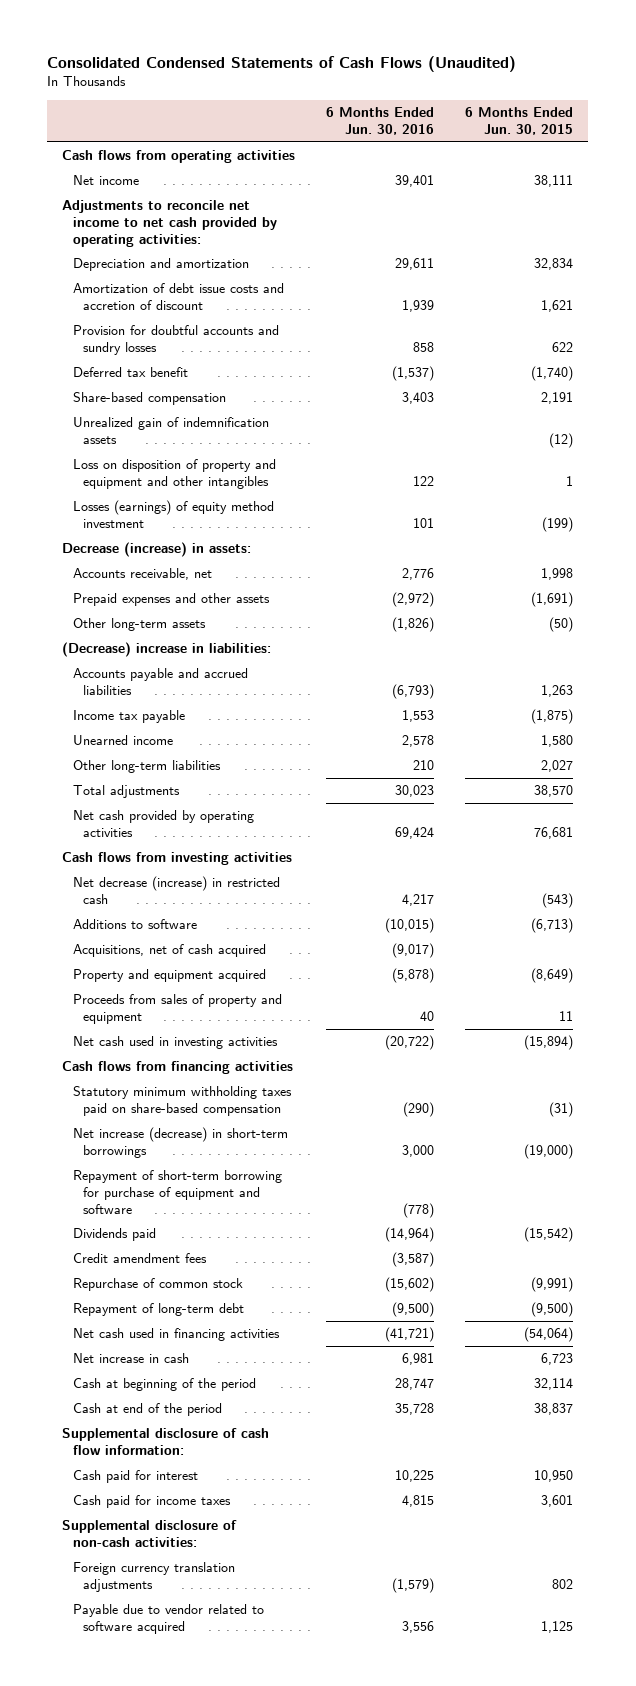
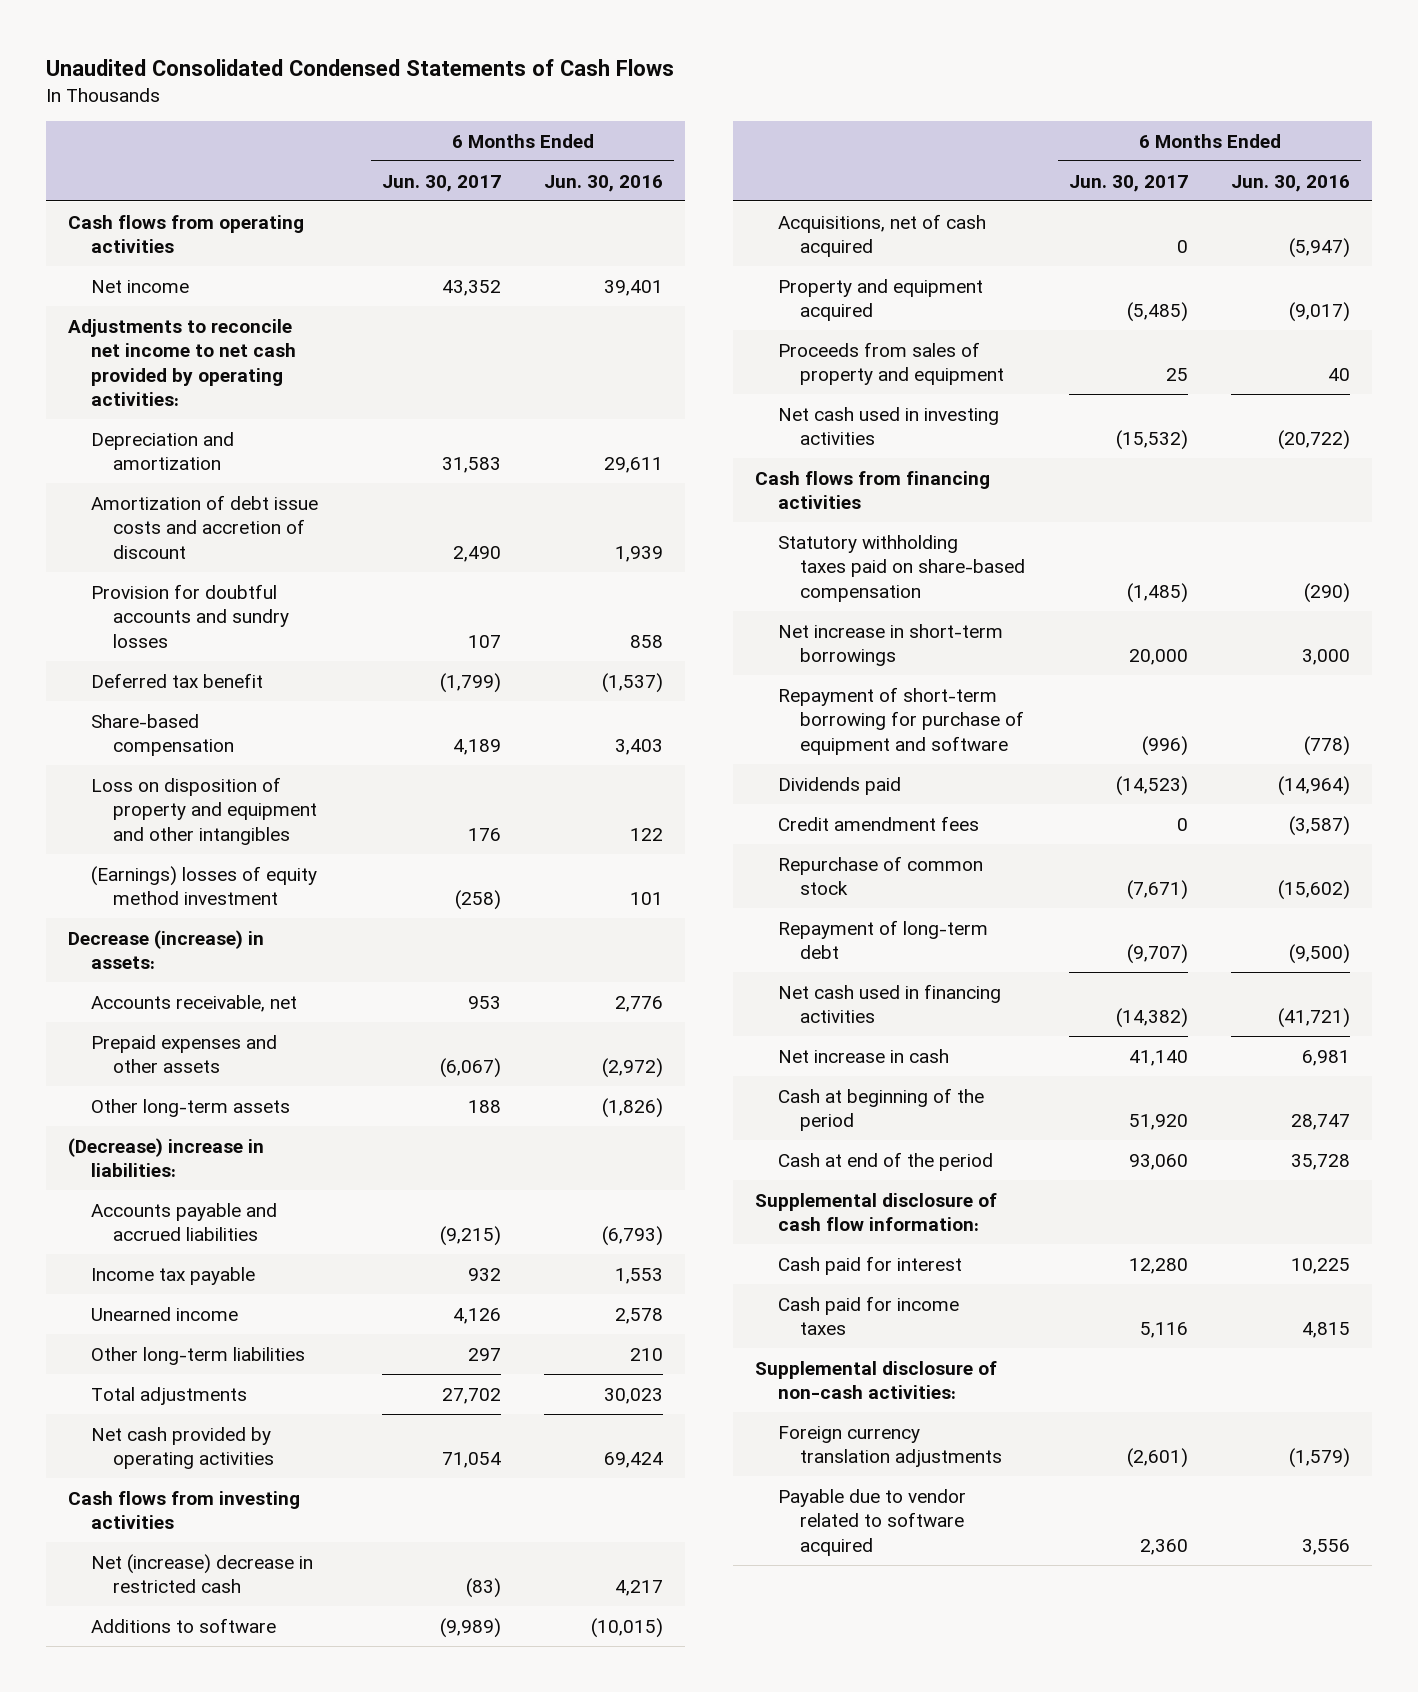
[47,56,517,73] Consolidated Condensed Statements of Cash Flows (Unaudited) -> [46,58,675,76] Unaudited Consolidated Condensed Statements of Cash Flows
[465,107,574,135] 6 Months Ended Jun. 30, 2015 -> none
none -> [381,174,501,192] Jun. 30, 2017
[72,417,269,444] Unrealized gain of indemnification assets -> none
[72,500,274,528] Losses (earnings) of equity method investment -> [90,865,317,906] (Earnings) losses of equity method investment
[72,876,280,904] Net decrease (increase) in restricted cash -> [90,1553,313,1594] Net (increase) decrease in restricted cash
[392,943,435,959] (9,017) -> [1289,238,1351,259] (5,947)
[392,968,435,984] (5,878) -> [1289,302,1351,323] (9,017)
[72,1086,292,1116] Statutory minimum withholding taxes paid on share-based compensation -> [777,534,1026,602] Statutory withholding taxes paid on share-based compensation
[72,1127,288,1158] Net increase (decrease) in short-term borrowings -> [777,623,1003,667] Net increase in short-term borrowings

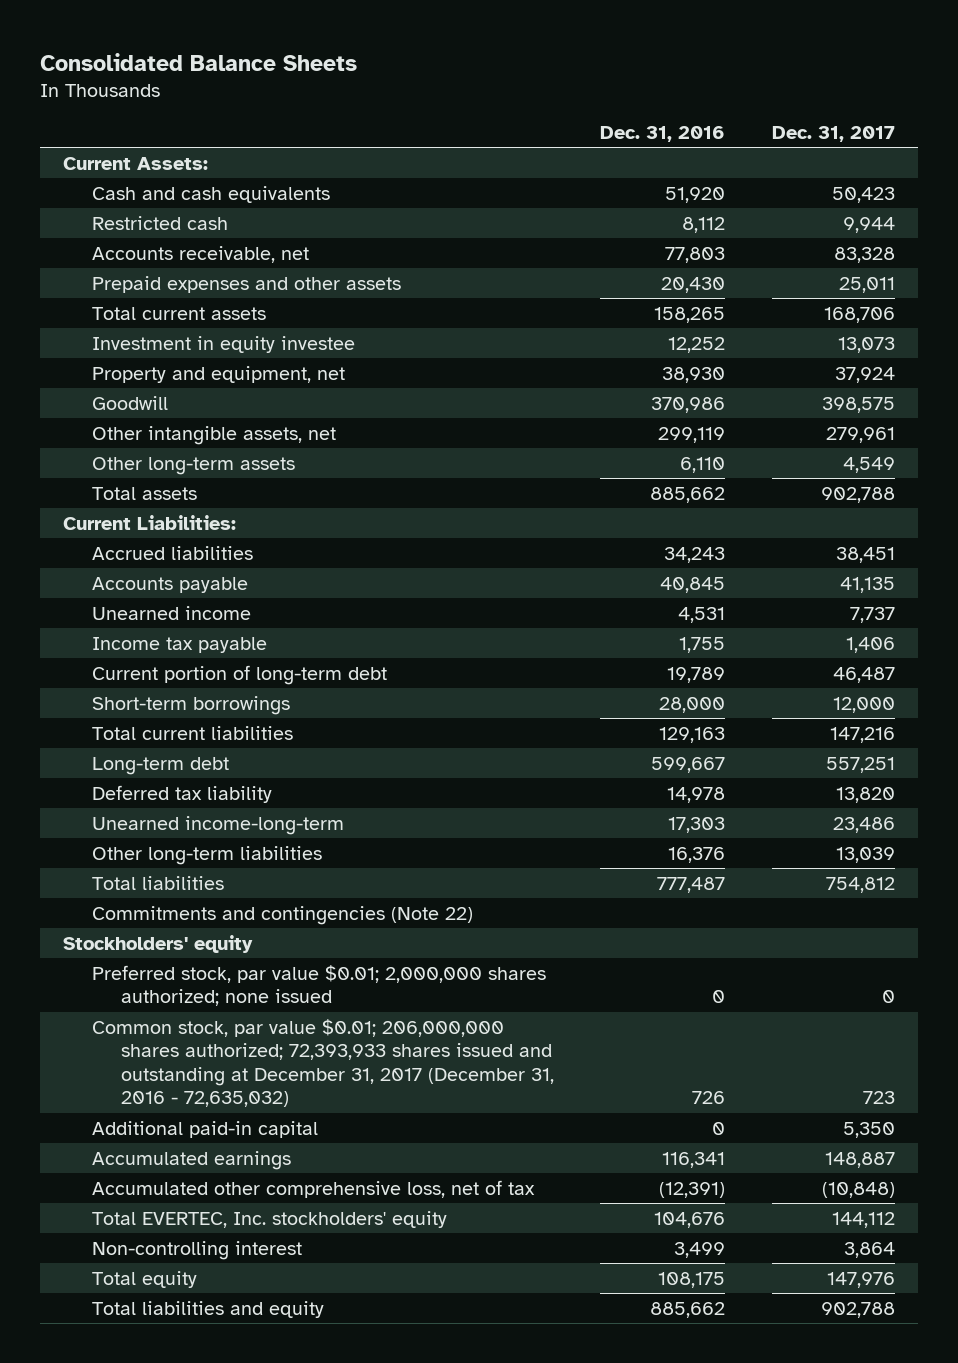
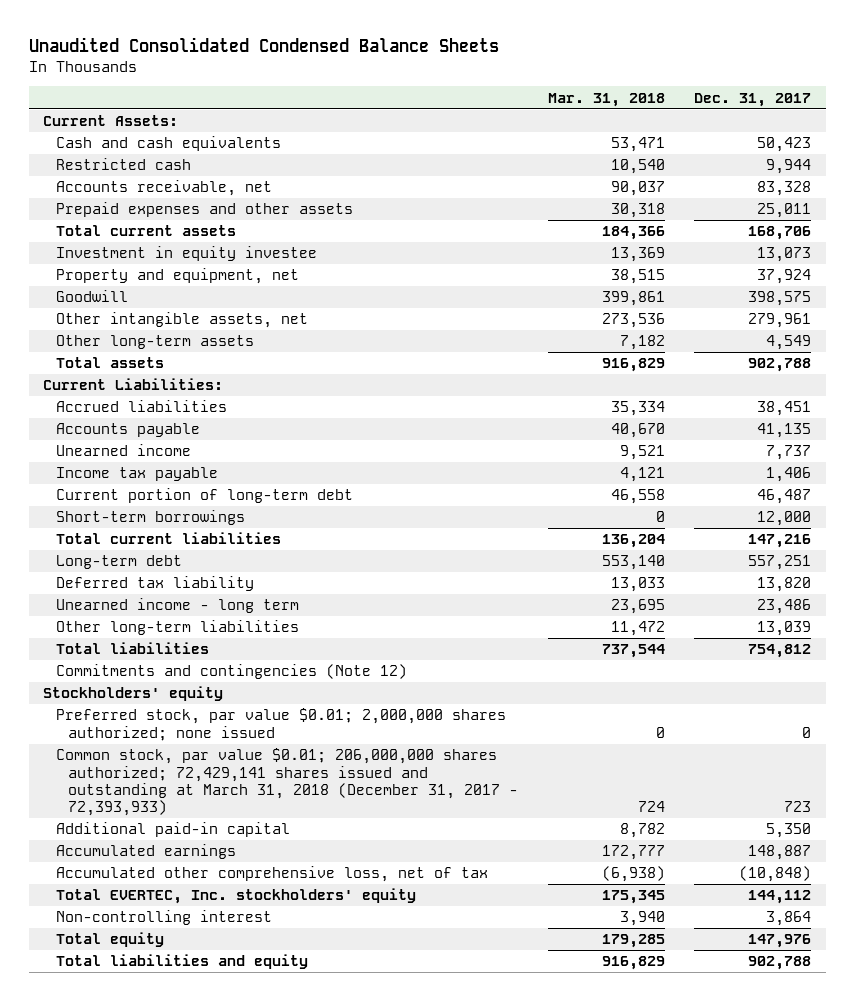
[40,52,358,71] Consolidated Balance Sheets -> [28,36,499,52] Unaudited Consolidated Condensed Balance Sheets
[600,125,726,142] Dec. 31, 2016 -> none
none -> [547,92,665,107] Mar. 31, 2018
[92,815,345,835] Unearned income-long-term -> [55,598,299,614] Unearned income - long term
[92,905,474,925] Commitments and contingencies (Note 22) -> [55,664,407,680] Commitments and contingencies (Note 12)
[92,1018,555,1108] Common stock, par value $0.01; 206,000,000 shares authorized; 72,393,933 shares issued and outstanding at December 31, 2017 (December 31, 2016 - 72,635,032) -> [55,748,519,817] Common stock, par value $0.01; 206,000,000 shares authorized; 72,429,141 shares issued and outstanding at March 31, 2018 (December 31, 2017 - 72,393,933)

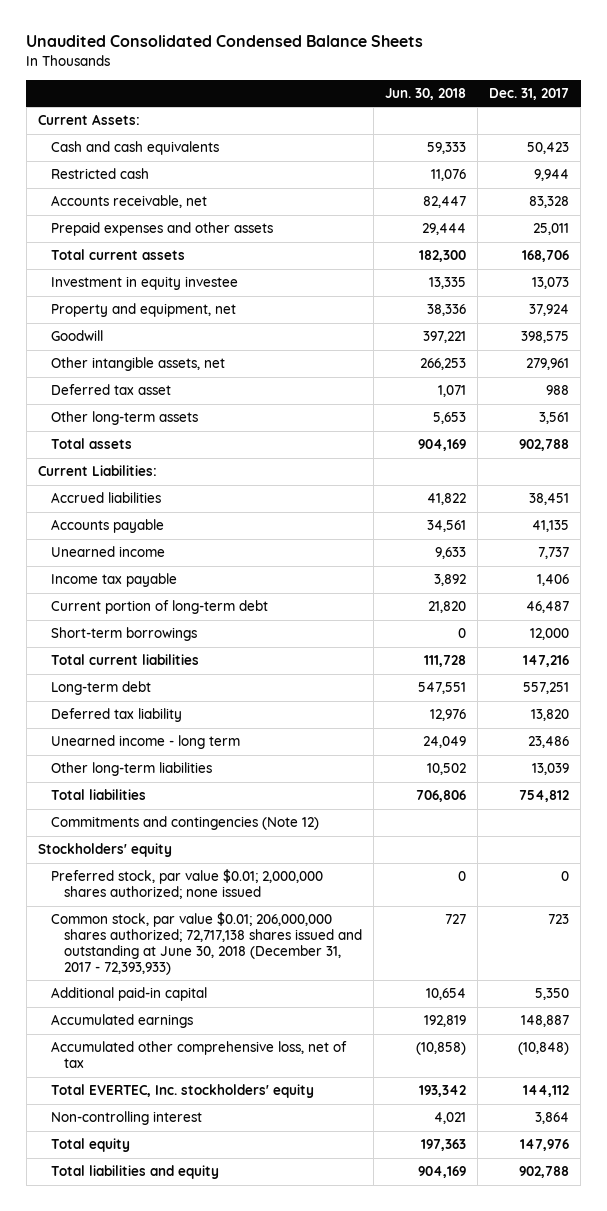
[547,92,665,107] Mar. 31, 2018 -> none
none -> [384,87,466,100] Jun. 30, 2018
none -> [50,384,171,396] Deferred tax asset
[766,335,812,351] 4,549 -> [539,412,570,425] 3,561
[55,748,519,817] Common stock, par value $0.01; 206,000,000 shares authorized; 72,429,141 shares issued and outstanding at March 31, 2018 (December 31, 2017 - 72,393,933) -> [50,912,362,976] Common stock, par value $0.01; 206,000,000 shares authorized; 72,717,138 shares issued and outstanding at June 30, 2018 (December 31, 2017 - 72,393,933)

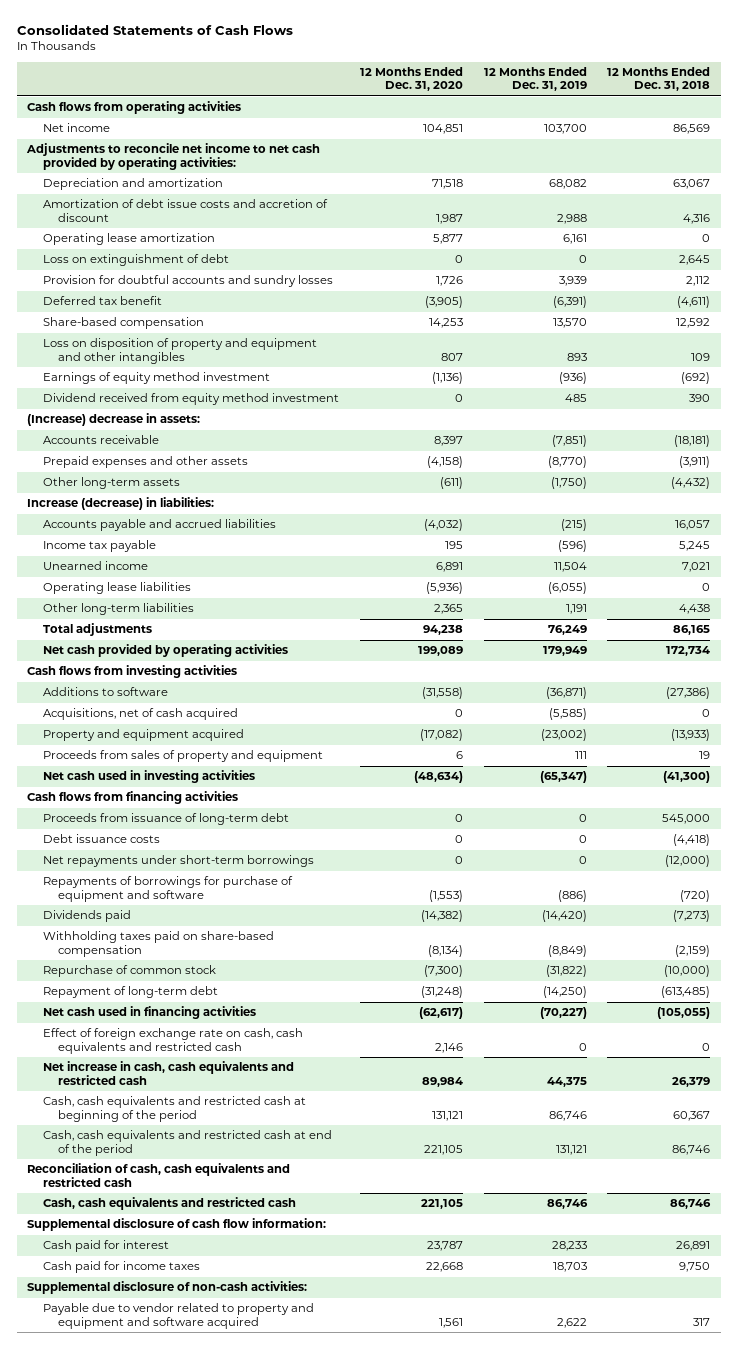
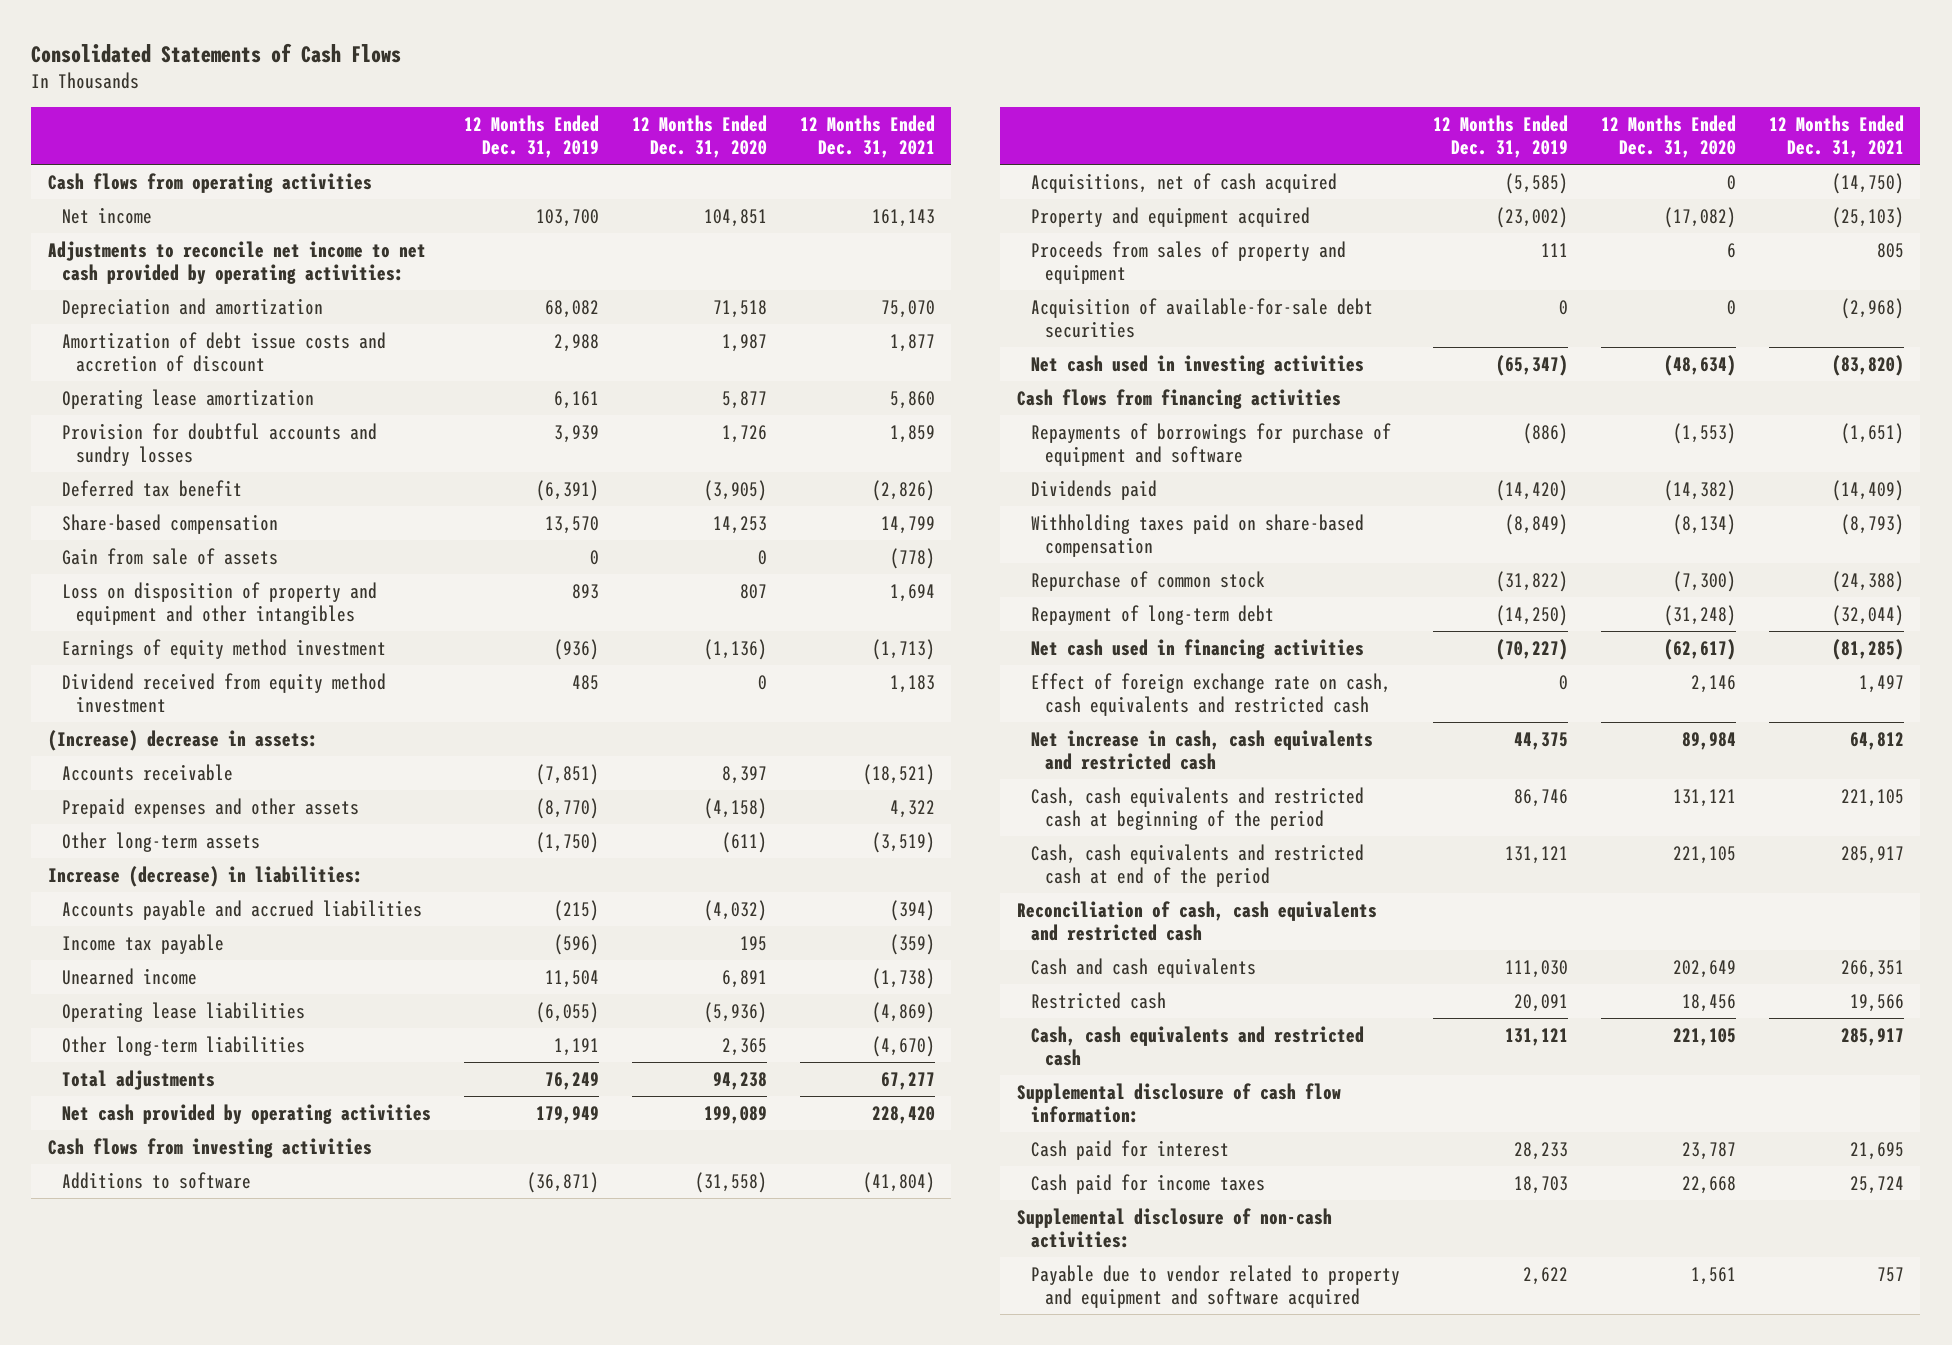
[607,67,711,92] 12 Months Ended Dec. 31, 2018 -> none
none -> [799,114,935,159] 12 Months Ended Dec. 31, 2021
[42,254,229,267] Loss on extinguishment of debt -> none
none -> [62,547,279,565] Gain from sale of assets
none -> [1030,297,1373,338] Acquisition of available-for-sale debt securities
[42,813,289,826] Proceeds from issuance of long-term debt -> none
[42,834,160,844] Debt issuance costs -> none
[42,855,314,868] Net repayments under short-term borrowings -> none
none -> [1030,957,1256,978] Cash and cash equivalents
none -> [1030,991,1166,1009] Restricted cash
[546,1199,588,1210] 86,746 -> [1504,1027,1568,1046] 131,121

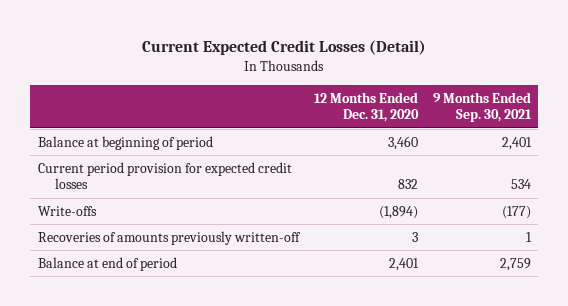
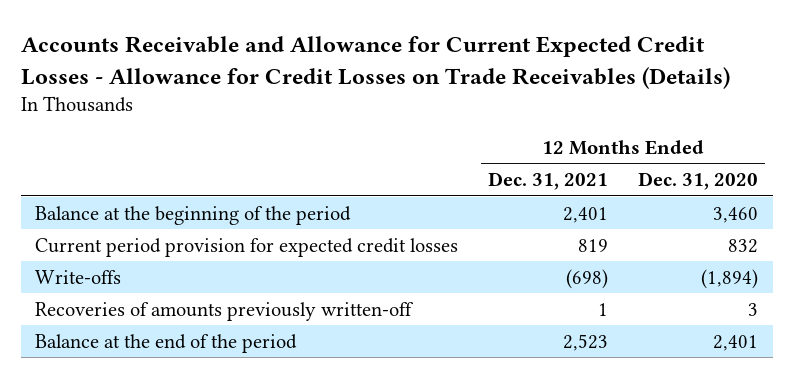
[142,40,427,56] Current Expected Credit Losses (Detail) -> [20,36,730,89] Accounts Receivable and Allowance for Current Expected Credit Losses - Allowance for Credit Losses on Trade Receivables (Details)
[432,91,532,123] 9 Months Ended Sep. 30, 2021 -> none
none -> [488,172,609,191] Dec. 31, 2021
[37,135,213,150] Balance at beginning of period -> [35,205,352,225] Balance at the beginning of the period
[37,256,177,271] Balance at end of period -> [35,333,298,353] Balance at the end of the period

